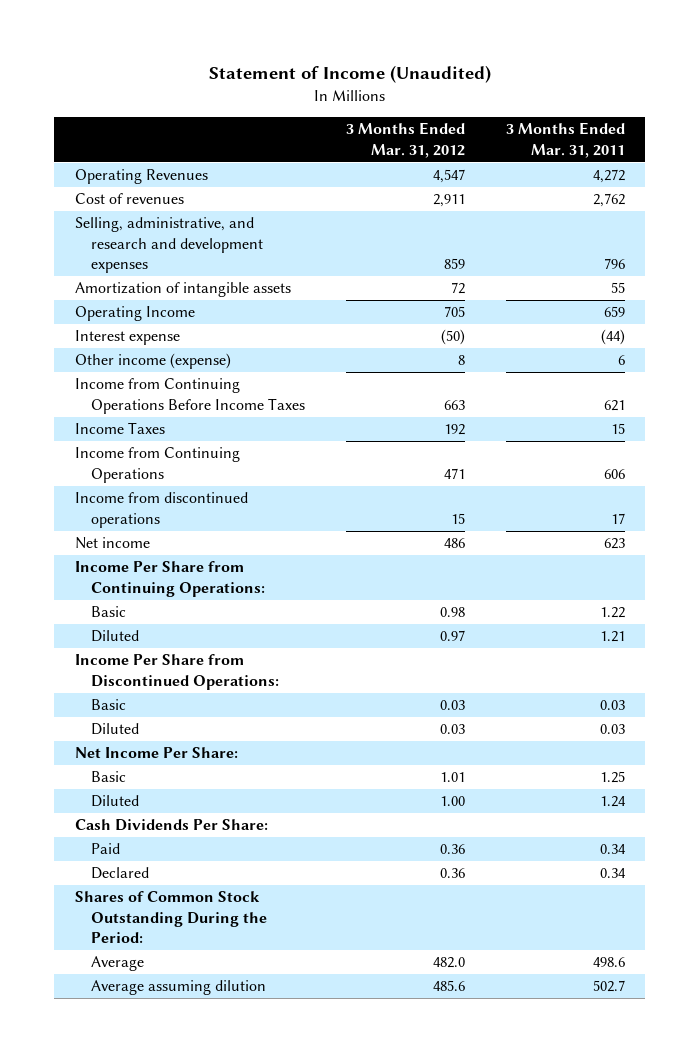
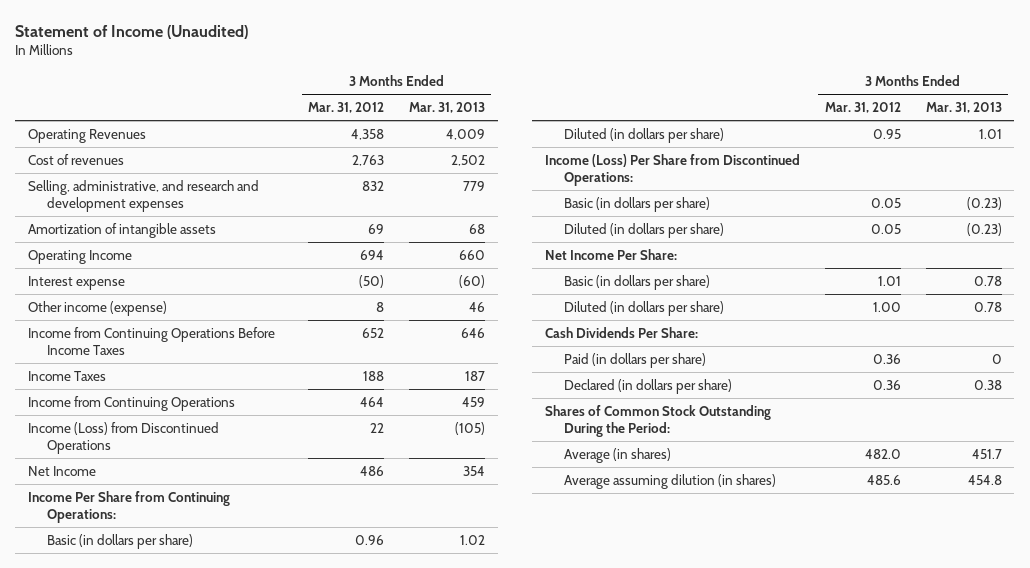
[506,122,626,158] 3 Months Ended Mar. 31, 2011 -> none
none -> [409,102,486,114] Mar. 31, 2013
[433,169,466,184] 4,547 -> [350,128,384,140] 4,358
[433,194,466,208] 2,911 -> [351,154,384,166] 2,763
[444,258,466,270] 859 -> [361,180,384,191] 832
[451,282,466,295] 72 -> [367,223,384,234] 69
[444,306,466,318] 705 -> [359,249,384,260] 694
[444,399,466,410] 663 -> [361,327,384,338] 652
[444,424,466,436] 192 -> [362,370,384,381] 188
[444,467,466,479] 471 -> [359,396,384,407] 464
[74,492,248,528] Income from discontinued operations -> [27,421,219,454] Income (Loss) from Discontinued Operations
[451,512,466,524] 15 -> [369,422,384,433] 22
[74,537,150,550] Net income -> [27,465,96,476] Net Income
[91,606,127,618] Basic -> [47,533,194,549] Basic (in dollars per share)
[440,607,466,618] 0.98 -> [354,534,384,545] 0.96
[91,630,140,643] Diluted -> [563,127,724,143] Diluted (in dollars per share)
[440,630,466,642] 0.97 -> [872,128,901,139] 0.95
[74,654,280,690] Income Per Share from Discontinued Operations: -> [544,153,800,186] Income (Loss) Per Share from Discontinued Operations:
[91,699,127,711] Basic -> [563,196,710,212] Basic (in dollars per share)
[440,700,466,711] 0.03 -> [870,197,901,208] 0.05
[91,723,140,736] Diluted -> [563,222,724,238] Diluted (in dollars per share)
[440,724,466,735] 0.03 -> [870,223,901,234] 0.05
[91,771,127,783] Basic -> [563,274,710,290] Basic (in dollars per share)
[91,795,140,808] Diluted -> [563,300,724,316] Diluted (in dollars per share)
[91,843,121,855] Paid -> [563,352,706,368] Paid (in dollars per share)
[91,867,150,880] Declared -> [563,378,732,394] Declared (in dollars per share)
[91,956,145,972] Average -> [563,447,671,463] Average (in shares)
[91,980,267,996] Average assuming dilution -> [563,473,776,489] Average assuming dilution (in shares)

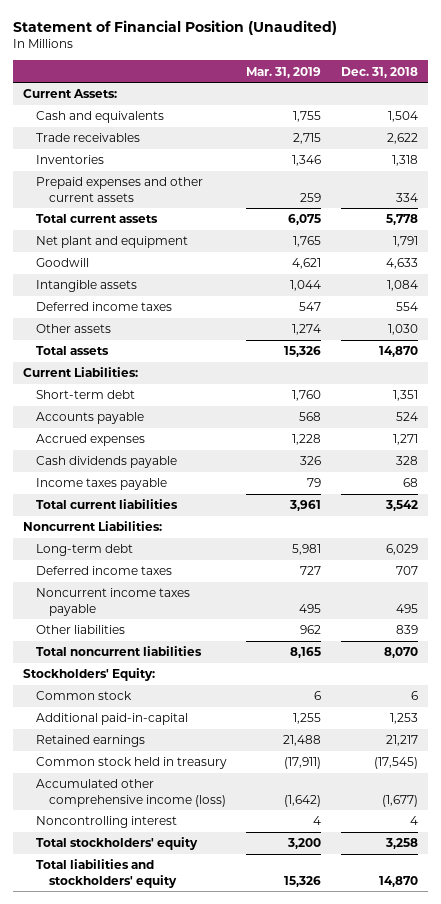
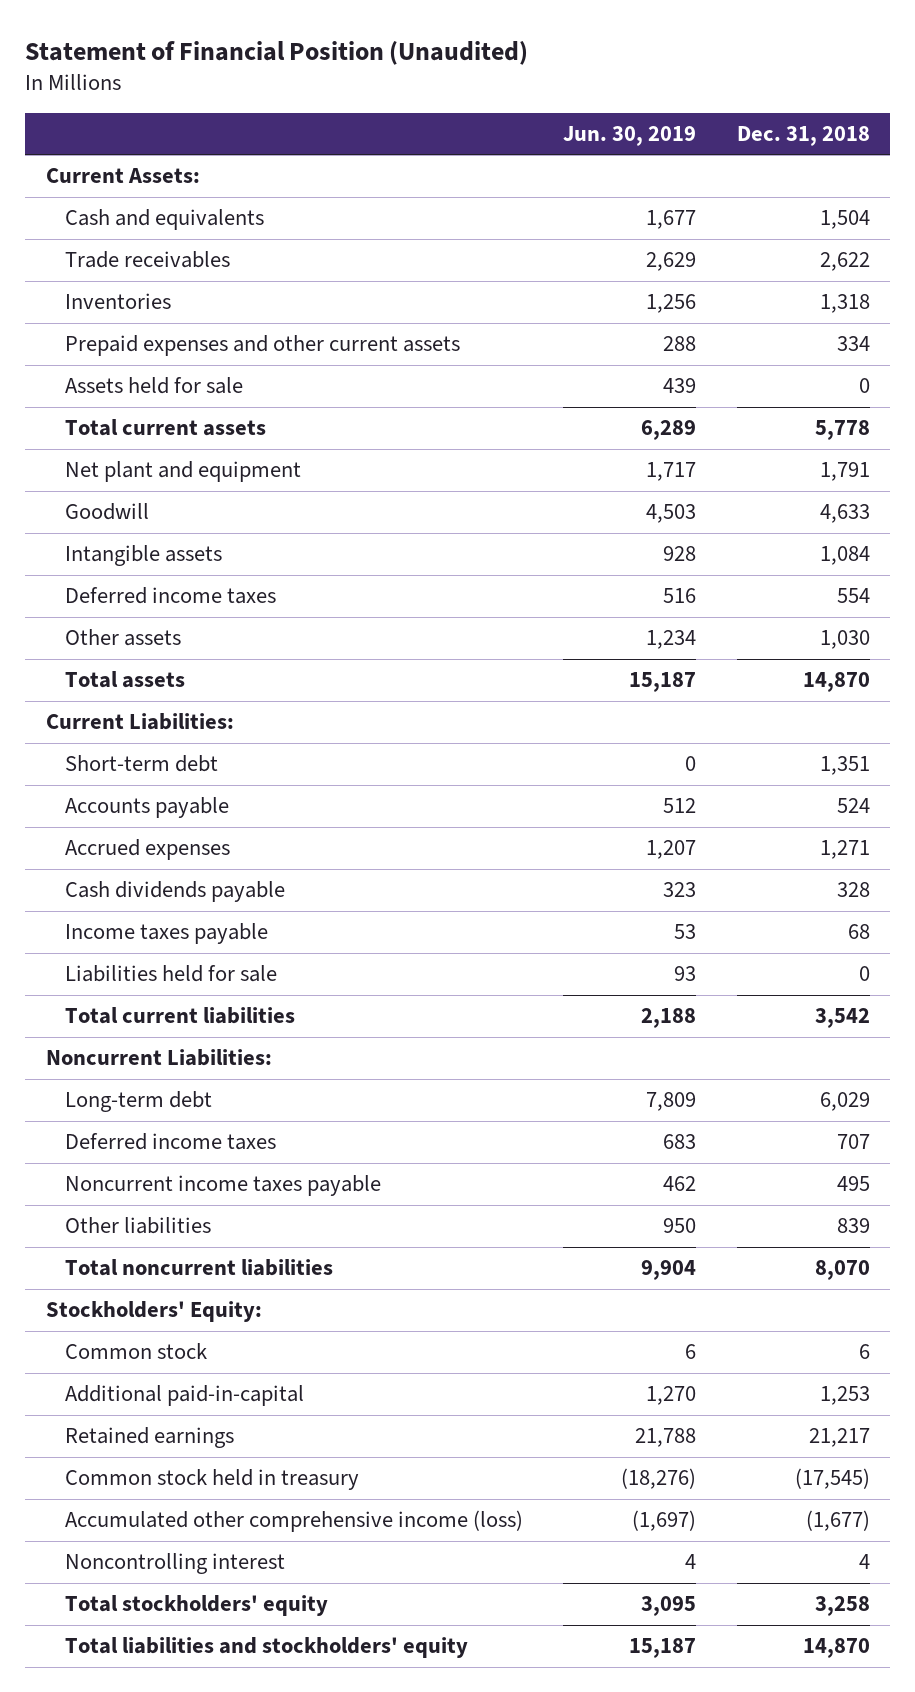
[246,66,322,78] Mar. 31, 2019 -> none
none -> [563,126,697,147] Jun. 30, 2019
none -> [64,377,243,395] Assets held for sale
none -> [64,965,277,983] Liabilities held for sale

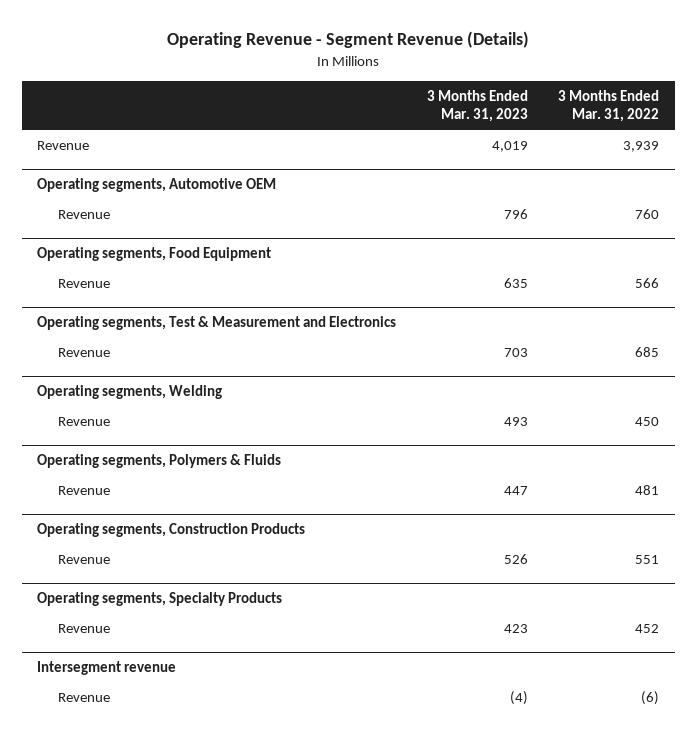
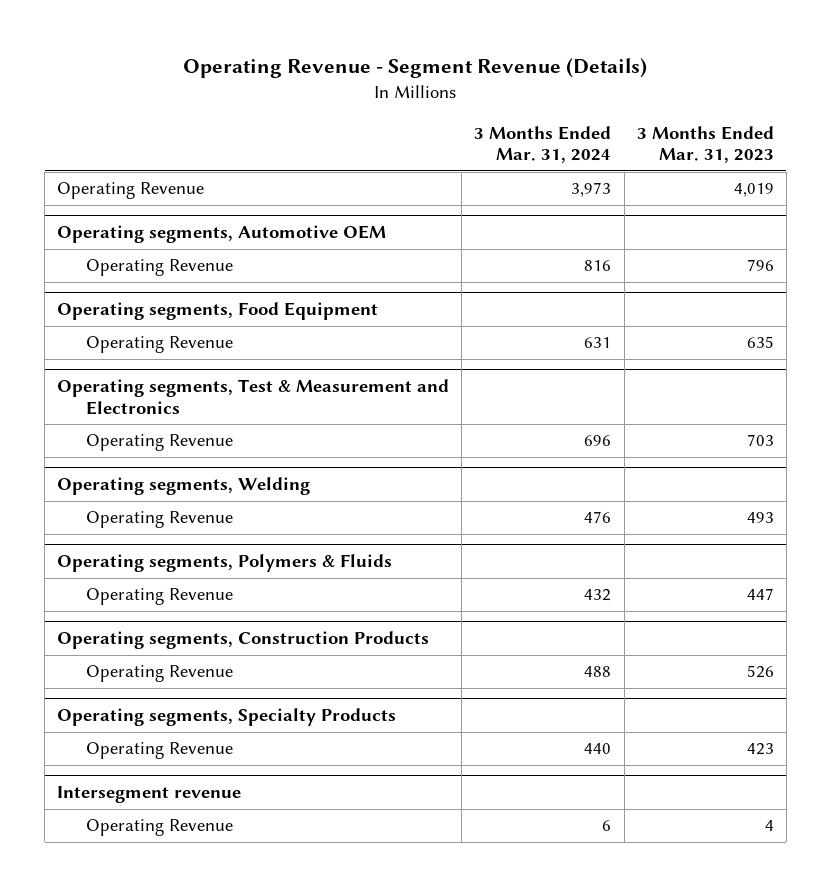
[558,89,660,123] 3 Months Ended Mar. 31, 2022 -> none
none -> [474,125,612,164] 3 Months Ended Mar. 31, 2024
[37,140,90,150] Revenue -> [57,182,205,200] Operating Revenue
[58,209,111,219] Revenue -> [86,259,234,277] Operating Revenue
[58,278,111,288] Revenue -> [86,336,234,354] Operating Revenue
[58,347,111,357] Revenue -> [86,434,234,452] Operating Revenue
[58,416,111,426] Revenue -> [86,511,234,529] Operating Revenue
[58,485,111,495] Revenue -> [86,588,234,606] Operating Revenue
[58,554,111,564] Revenue -> [86,665,234,683] Operating Revenue
[58,623,111,633] Revenue -> [86,742,234,760] Operating Revenue
[58,692,111,702] Revenue -> [86,819,234,837] Operating Revenue
[509,690,528,705] (4) -> [764,820,774,832] 4

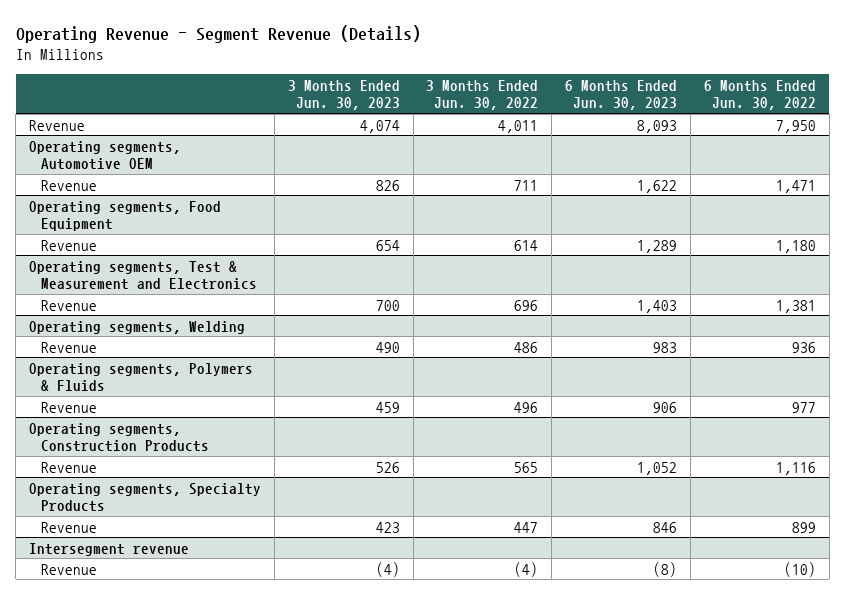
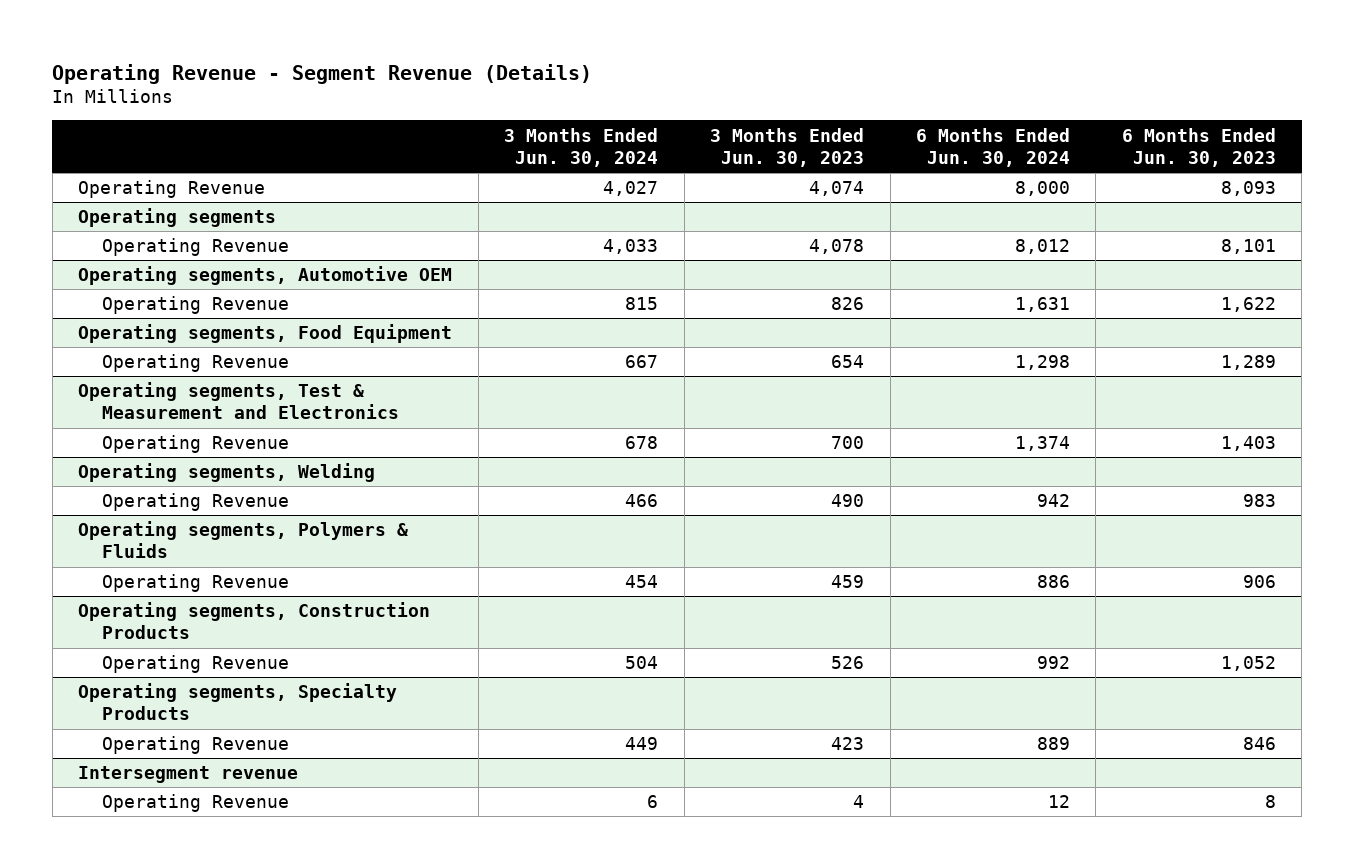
[426,79,539,111] 3 Months Ended Jun. 30, 2022 -> none
[703,79,816,111] 6 Months Ended Jun. 30, 2022 -> none
none -> [504,127,659,167] 3 Months Ended Jun. 30, 2024
none -> [916,127,1071,167] 6 Months Ended Jun. 30, 2024
[28,119,85,131] Revenue -> [78,180,266,199] Operating Revenue
none -> [78,208,277,228] Operating segments
none -> [102,238,290,257] Operating Revenue
[41,179,98,191] Revenue -> [102,296,290,315] Operating Revenue
[41,239,98,251] Revenue -> [102,354,290,373] Operating Revenue
[41,299,98,311] Revenue -> [102,435,290,454] Operating Revenue
[41,341,98,353] Revenue -> [102,493,290,512] Operating Revenue
[41,401,98,413] Revenue -> [102,574,290,593] Operating Revenue
[41,461,98,473] Revenue -> [102,655,290,674] Operating Revenue
[41,521,98,533] Revenue -> [102,736,290,755] Operating Revenue
[41,563,98,575] Revenue -> [102,794,290,813] Operating Revenue
[375,561,400,577] (4) -> [853,795,865,809] 4
[653,561,678,577] (8) -> [1264,795,1276,809] 8

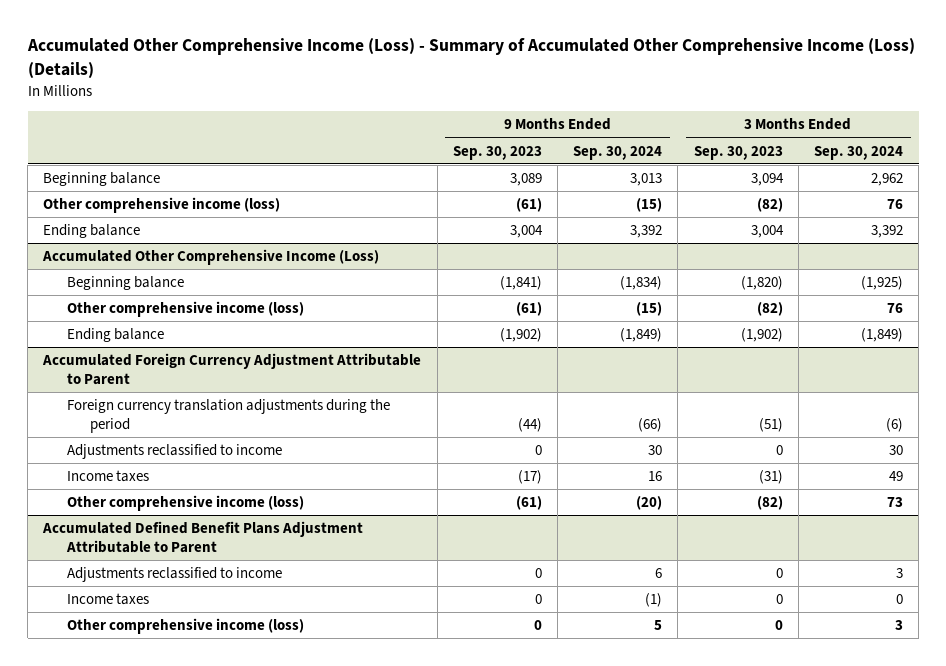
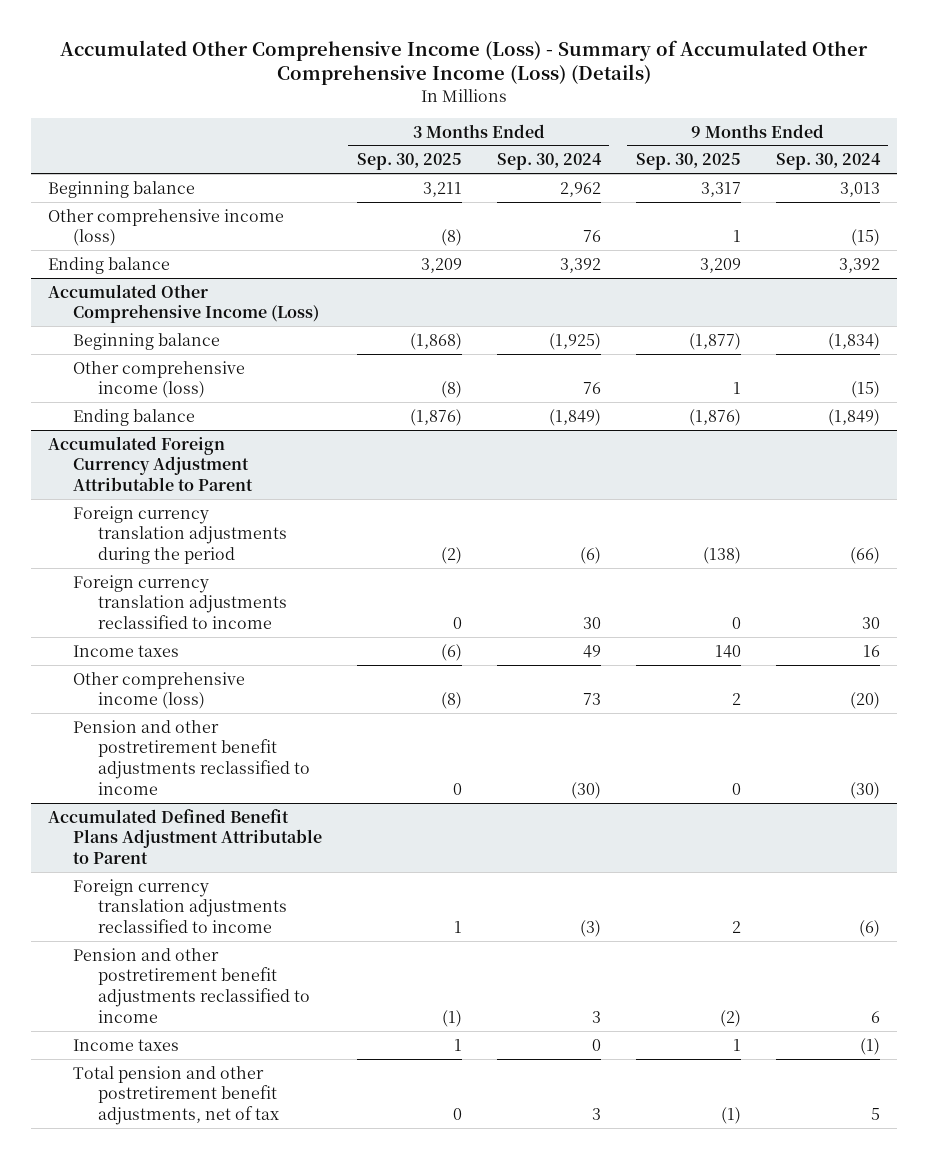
[452,145,542,160] Sep. 30, 2023 -> none
[693,145,783,160] Sep. 30, 2023 -> none
none -> [356,153,462,171] Sep. 30, 2025
none -> [635,153,741,171] Sep. 30, 2025
[66,444,282,460] Adjustments reclassified to income -> [72,574,287,630] Foreign currency translation adjustments reclassified to income
none -> [72,719,310,796] Pension and other postretirement benefit adjustments reclassified to income
[66,567,282,583] Adjustments reclassified to income -> [72,878,287,934] Foreign currency translation adjustments reclassified to income
[655,568,663,579] 6 -> [858,920,880,938] (6)
[895,568,903,579] 3 -> [579,920,601,938] (3)
none -> [72,947,310,1024] Pension and other postretirement benefit adjustments reclassified to income
[66,618,304,635] Other comprehensive income (loss) -> none
none -> [72,1065,279,1126] Total pension and other postretirement benefit adjustments, net of tax

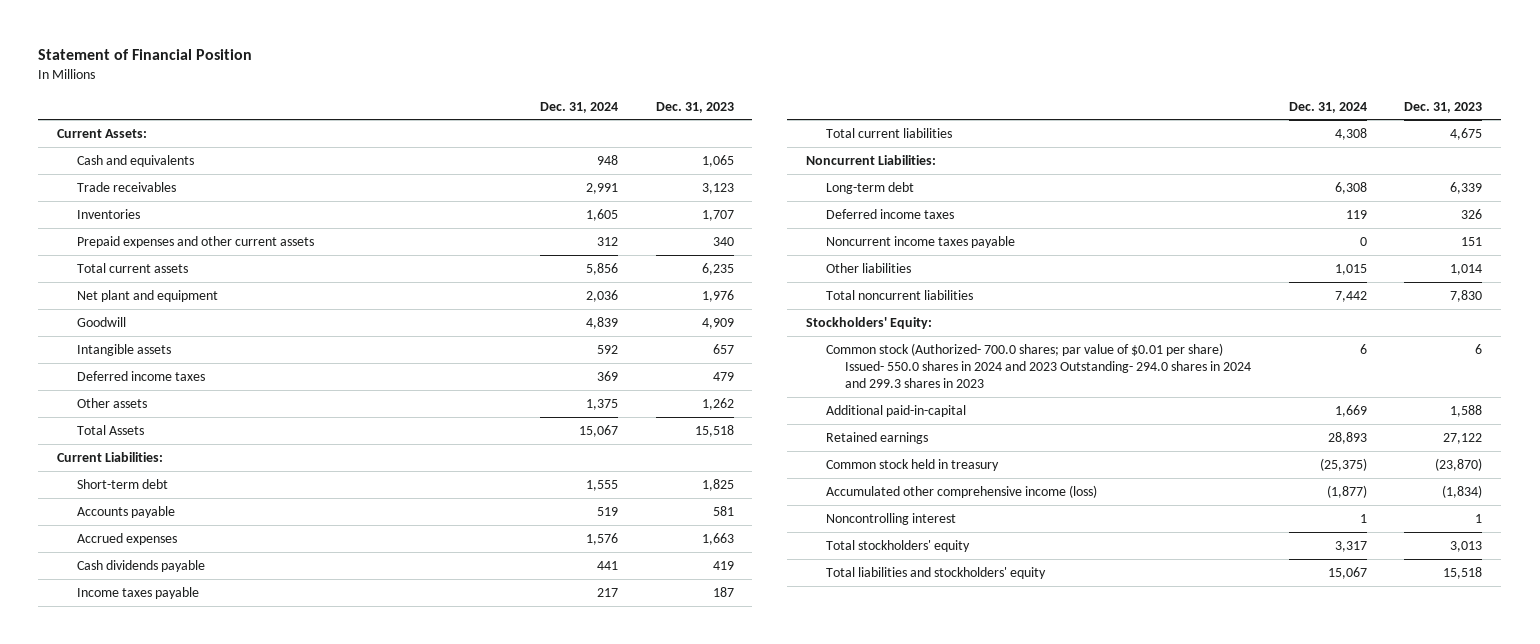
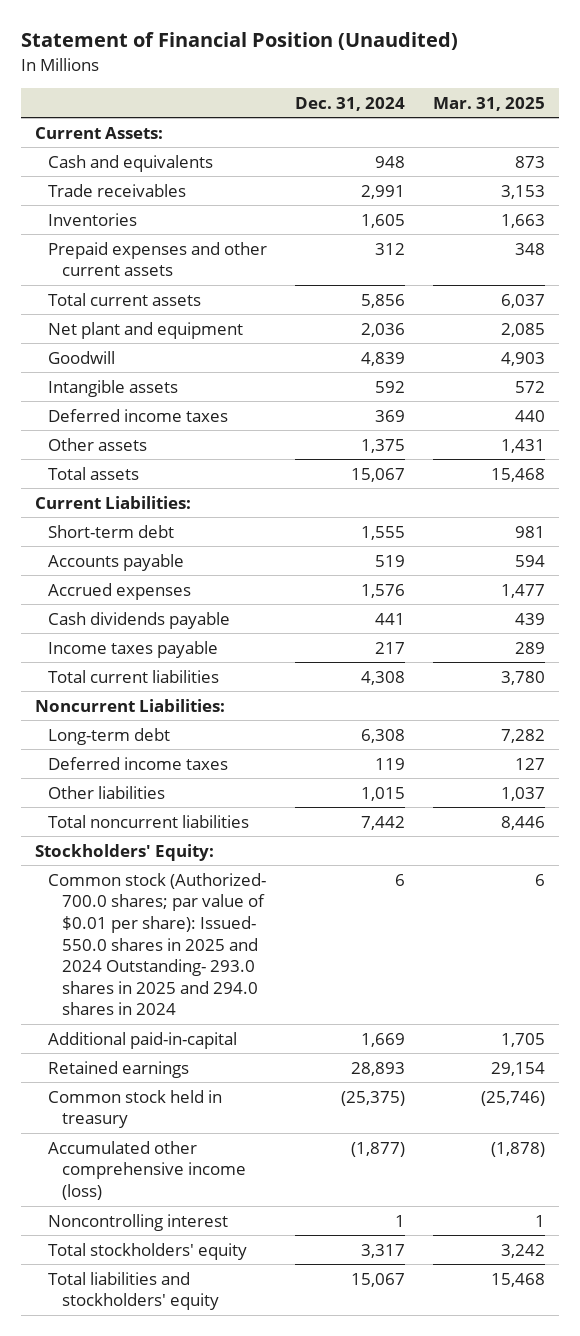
[38,48,253,60] Statement of Financial Position -> [20,32,458,51] Statement of Financial Position (Unaudited)
[655,101,734,113] Dec. 31, 2023 -> none
none -> [433,96,546,111] Mar. 31, 2025
[76,424,144,435] Total Assets -> [48,466,140,480] Total assets
[825,235,1015,248] Noncurrent income taxes payable -> none
[825,342,1252,389] Common stock (Authorized- 700.0 shares; par value of $0.01 per share) Issued- 550.0 shares in 2024 and 2023 Outstanding- 294.0 shares in 2024 and 299.3 shares in 2023 -> [48,872,267,1016] Common stock (Authorized- 700.0 shares; par value of $0.01 per share): Issued- 550.0 shares in 2025 and 2024 Outstanding- 293.0 shares in 2025 and 294.0 shares in 2024

